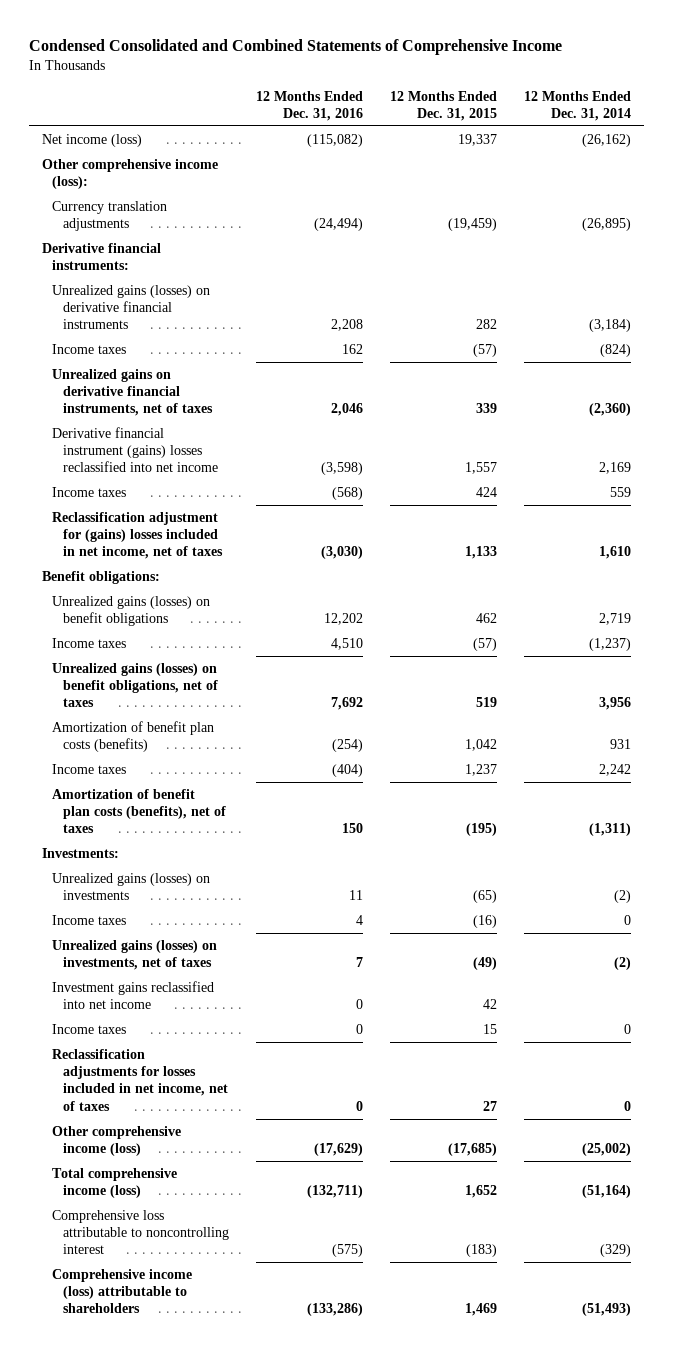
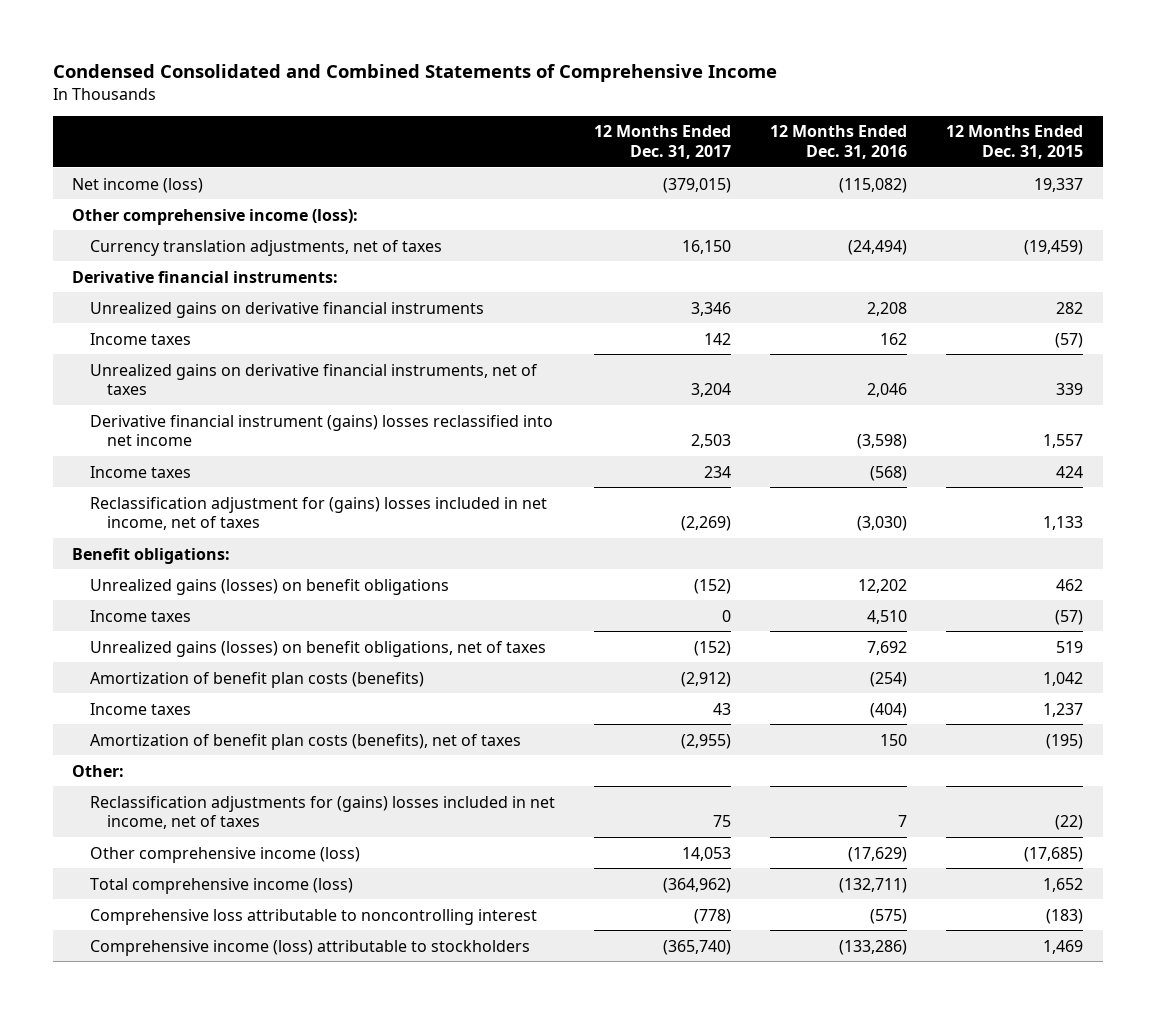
[523,90,631,122] 12 Months Ended Dec. 31, 2014 -> none
none -> [593,125,731,159] 12 Months Ended Dec. 31, 2017
[52,200,168,232] Currency translation adjustments -> [89,239,442,256] Currency translation adjustments, net of taxes
[52,284,211,330] Unrealized gains (losses) on derivative financial instruments -> [89,301,484,318] Unrealized gains on derivative financial instruments
[52,872,211,901] Unrealized gains (losses) on investments -> none
[52,914,127,925] Income taxes -> none
[52,939,218,971] Unrealized gains (losses) on investments, net of taxes -> none
[52,980,215,1010] Investment gains reclassified into net income -> none
[52,1023,127,1034] Income taxes -> none
[42,847,120,858] Investments: -> [72,764,125,777] Other:
[52,1048,228,1111] Reclassification adjustments for losses included in net income, net of taxes -> [89,795,555,829] Reclassification adjustments for (gains) losses included in net income, net of taxes
[355,1100,363,1111] 0 -> [898,814,908,827] 7
[482,1100,497,1111] 27 -> [1055,814,1084,830] (22)
[52,1268,193,1314] Comprehensive income (loss) attributable to shareholders -> [89,939,530,956] Comprehensive income (loss) attributable to stockholders

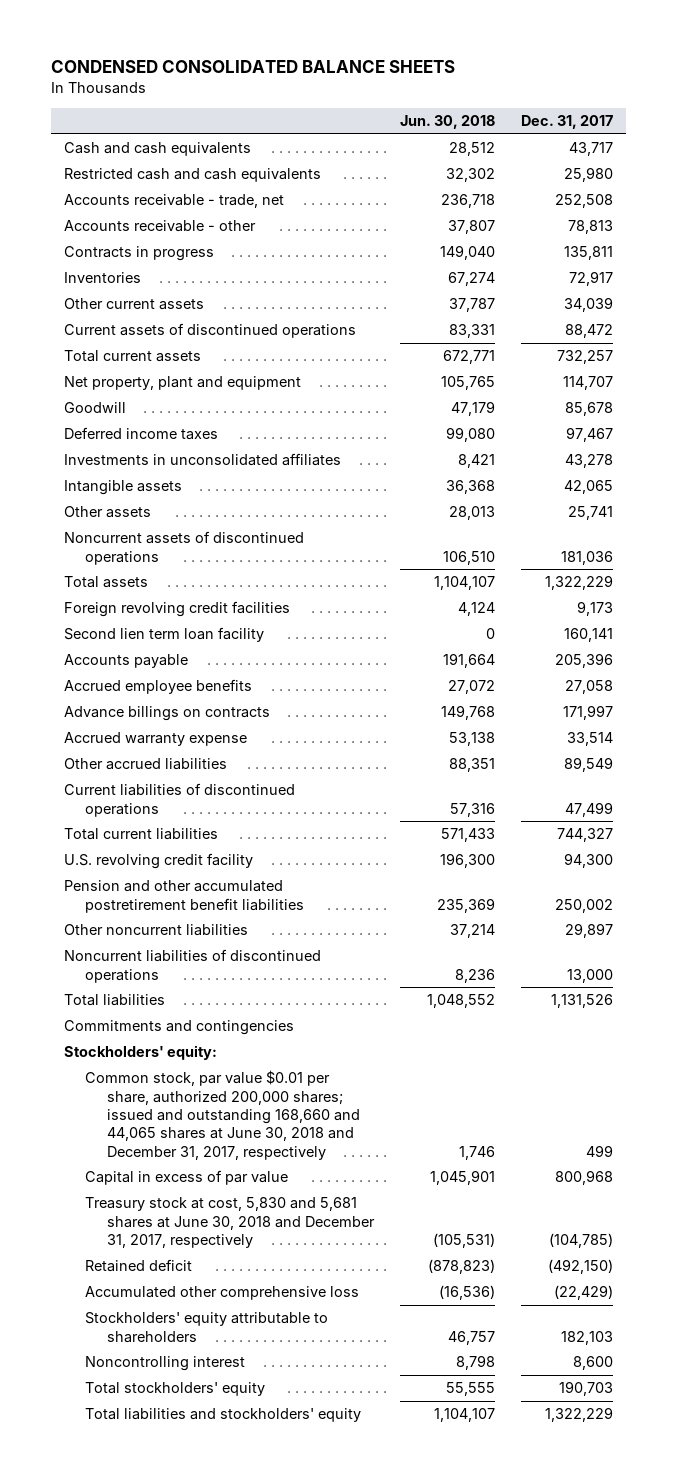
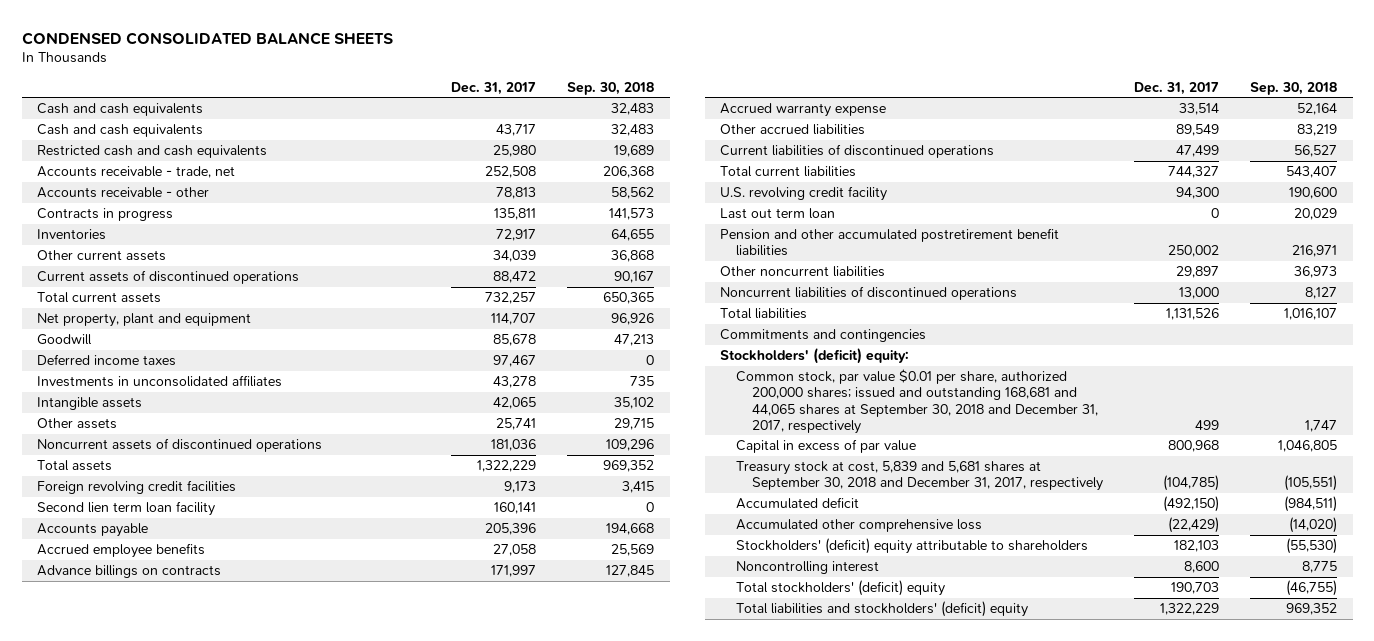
[400,115,496,130] Jun. 30, 2018 -> none
none -> [567,81,655,95] Sep. 30, 2018
none -> [37,103,204,117] Cash and cash equivalents
none -> [720,208,836,220] Last out term loan
[63,1045,217,1061] Stockholders' equity: -> [720,348,910,365] Stockholders' (deficit) equity:
[85,1070,361,1160] Common stock, par value $0.01 per share, authorized 200,000 shares; issued and outstanding 168,660 and 44,065 shares at June 30, 2018 and December 31, 2017, respectively -> [735,369,1098,434] Common stock, par value $0.01 per share, authorized 200,000 shares; issued and outstanding 168,681 and 44,065 shares at September 30, 2018 and December 31, 2017, respectively
[85,1197,376,1249] Treasury stock at cost, 5,830 and 5,681 shares at June 30, 2018 and December 31, 2017, respectively -> [735,461,1103,492] Treasury stock at cost, 5,839 and 5,681 shares at September 30, 2018 and December 31, 2017, respectively
[85,1259,193,1273] Retained deficit -> [735,497,859,510] Accumulated deficit
[85,1312,329,1343] Stockholders' equity attributable to shareholders -> [735,538,1088,555] Stockholders' (deficit) equity attributable to shareholders
[85,1382,266,1397] Total stockholders' equity -> [735,580,945,597] Total stockholders' (deficit) equity
[85,1408,362,1423] Total liabilities and stockholders' equity -> [735,601,1028,618] Total liabilities and stockholders' (deficit) equity

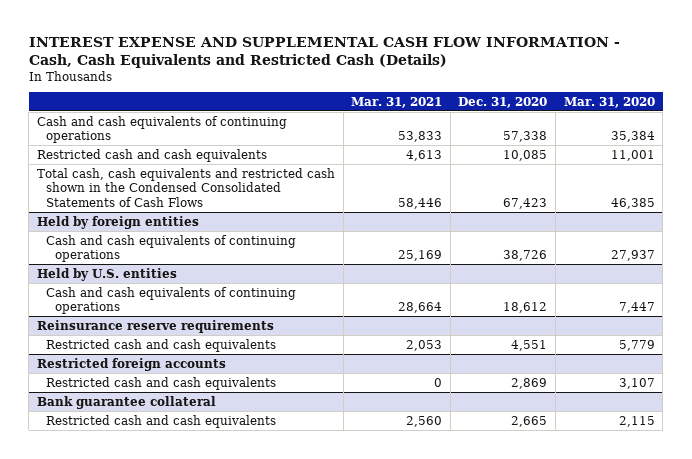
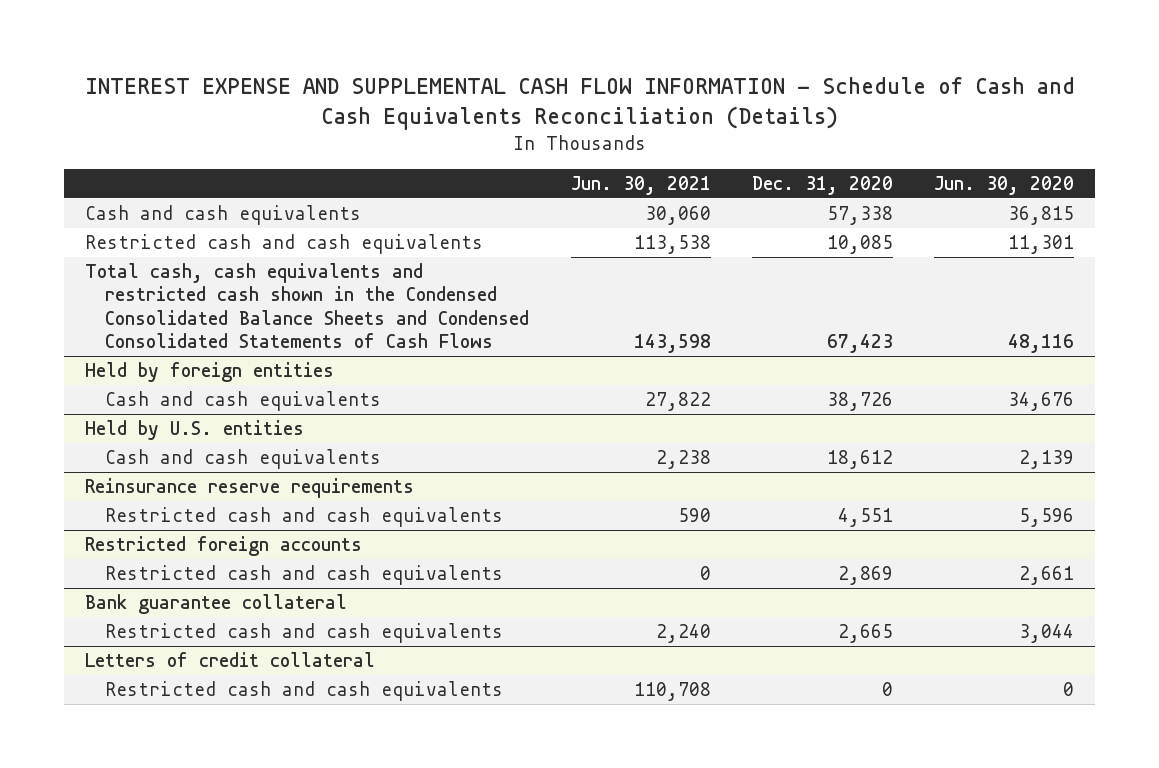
[28,36,620,68] INTEREST EXPENSE AND SUPPLEMENTAL CASH FLOW INFORMATION - Cash, Cash Equivalents and Restricted Cash (Details) -> [84,76,1075,130] INTEREST EXPENSE AND SUPPLEMENTAL CASH FLOW INFORMATION - Schedule of Cash and Cash Equivalents Reconciliation (Details)
[351,96,443,108] Mar. 31, 2021 -> none
[563,96,655,108] Mar. 31, 2020 -> none
none -> [570,176,711,196] Jun. 30, 2021
none -> [934,176,1075,196] Jun. 30, 2020
[36,115,287,144] Cash and cash equivalents of continuing operations -> [84,205,361,226] Cash and cash equivalents
[36,167,335,207] Total cash, cash equivalents and restricted cash shown in the Condensed Consolidated Statements of Cash Flows -> [84,263,530,349] Total cash, cash equivalents and restricted cash shown in the Condensed Consolidated Balance Sheets and Condensed Consolidated Statements of Cash Flows
[45,234,296,263] Cash and cash equivalents of continuing operations -> [105,391,382,412] Cash and cash equivalents
[45,286,296,315] Cash and cash equivalents of continuing operations -> [105,449,382,470] Cash and cash equivalents
none -> [84,652,375,668] Letters of credit collateral
none -> [105,681,504,702] Restricted cash and cash equivalents

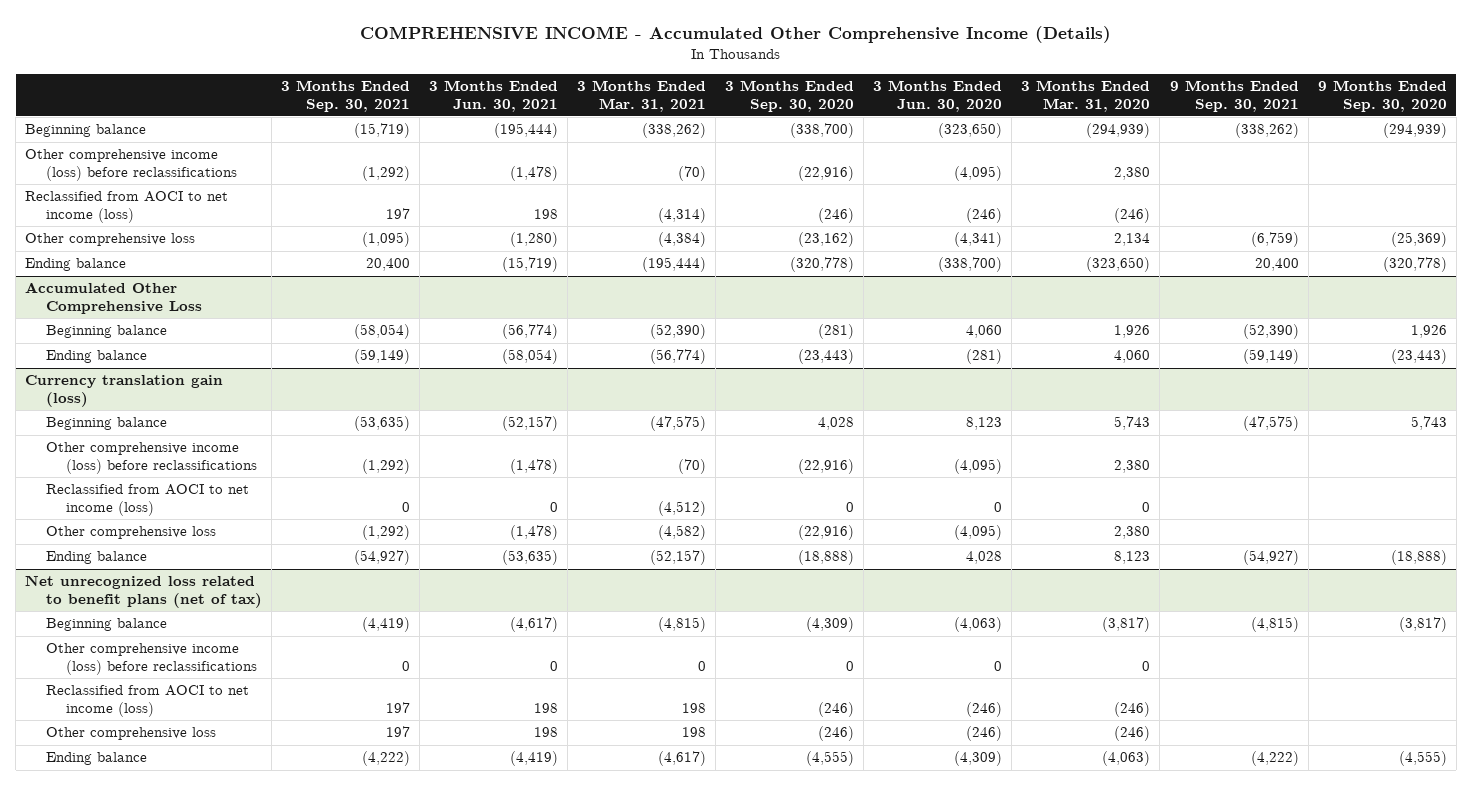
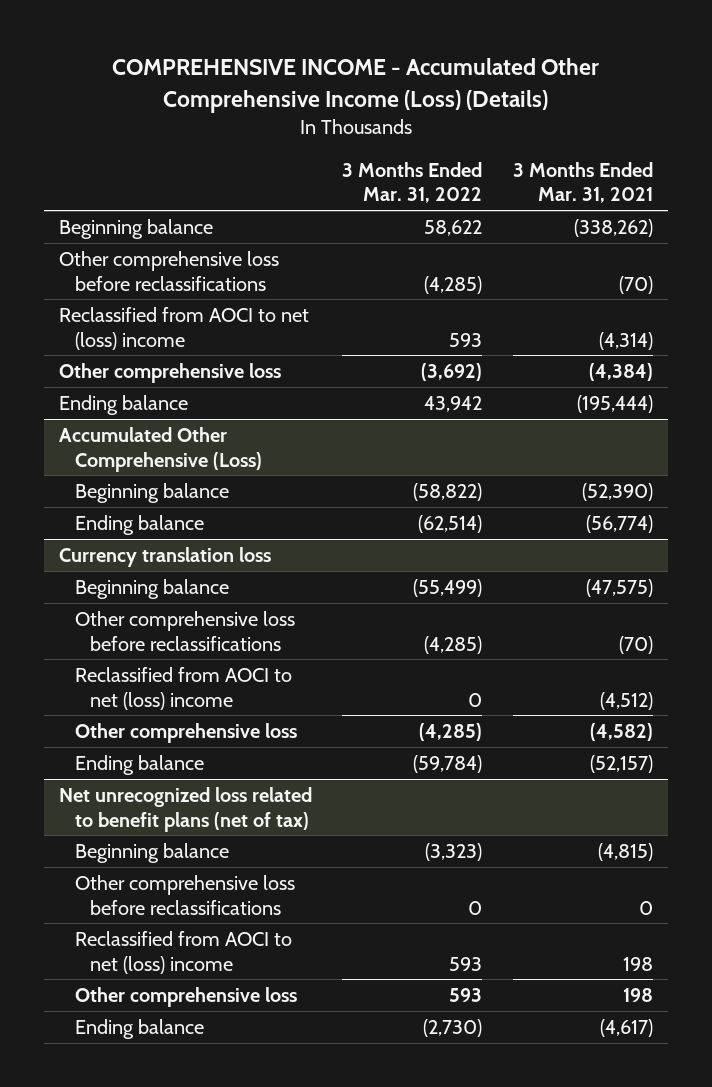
[359,25,1111,43] COMPREHENSIVE INCOME - Accumulated Other Comprehensive Income (Details) -> [111,58,599,113] COMPREHENSIVE INCOME - Accumulated Other Comprehensive Income (Loss) (Details)
[280,79,410,112] 3 Months Ended Sep. 30, 2021 -> none
[428,79,558,112] 3 Months Ended Jun. 30, 2021 -> none
[725,79,855,112] 3 Months Ended Sep. 30, 2020 -> none
[873,79,1003,112] 3 Months Ended Jun. 30, 2020 -> none
[1021,79,1151,112] 3 Months Ended Mar. 31, 2020 -> none
[1169,79,1299,112] 9 Months Ended Sep. 30, 2021 -> none
[1317,79,1447,112] 9 Months Ended Sep. 30, 2020 -> none
none -> [342,161,483,204] 3 Months Ended Mar. 31, 2022
[25,149,237,181] Other comprehensive income (loss) before reclassifications -> [59,250,280,291] Other comprehensive loss before reclassifications
[25,191,229,223] Reclassified from AOCI to net income (loss) -> [59,306,310,350] Reclassified from AOCI to net (loss) income
[25,282,202,314] Accumulated Other Comprehensive Loss -> [59,426,262,472] Accumulated Other Comprehensive (Loss)
[25,375,224,407] Currency translation gain (loss) -> [59,546,272,567] Currency translation loss
[45,442,258,474] Other comprehensive income (loss) before reclassifications -> [74,610,295,651] Other comprehensive loss before reclassifications
[45,484,249,516] Reclassified from AOCI to net income (loss) -> [74,666,292,710] Reclassified from AOCI to net (loss) income
[45,643,258,675] Other comprehensive income (loss) before reclassifications -> [74,874,295,915] Other comprehensive loss before reclassifications
[45,685,249,717] Reclassified from AOCI to net income (loss) -> [74,930,292,974] Reclassified from AOCI to net (loss) income

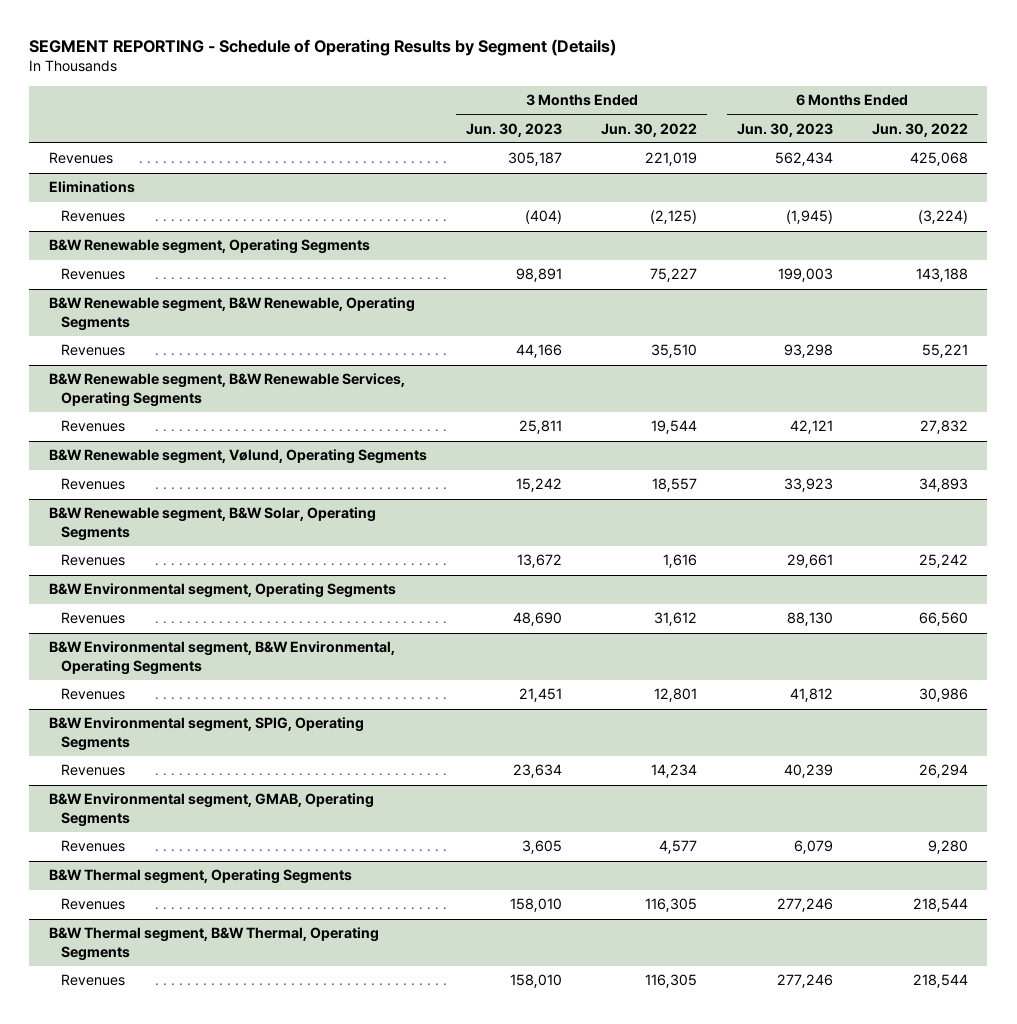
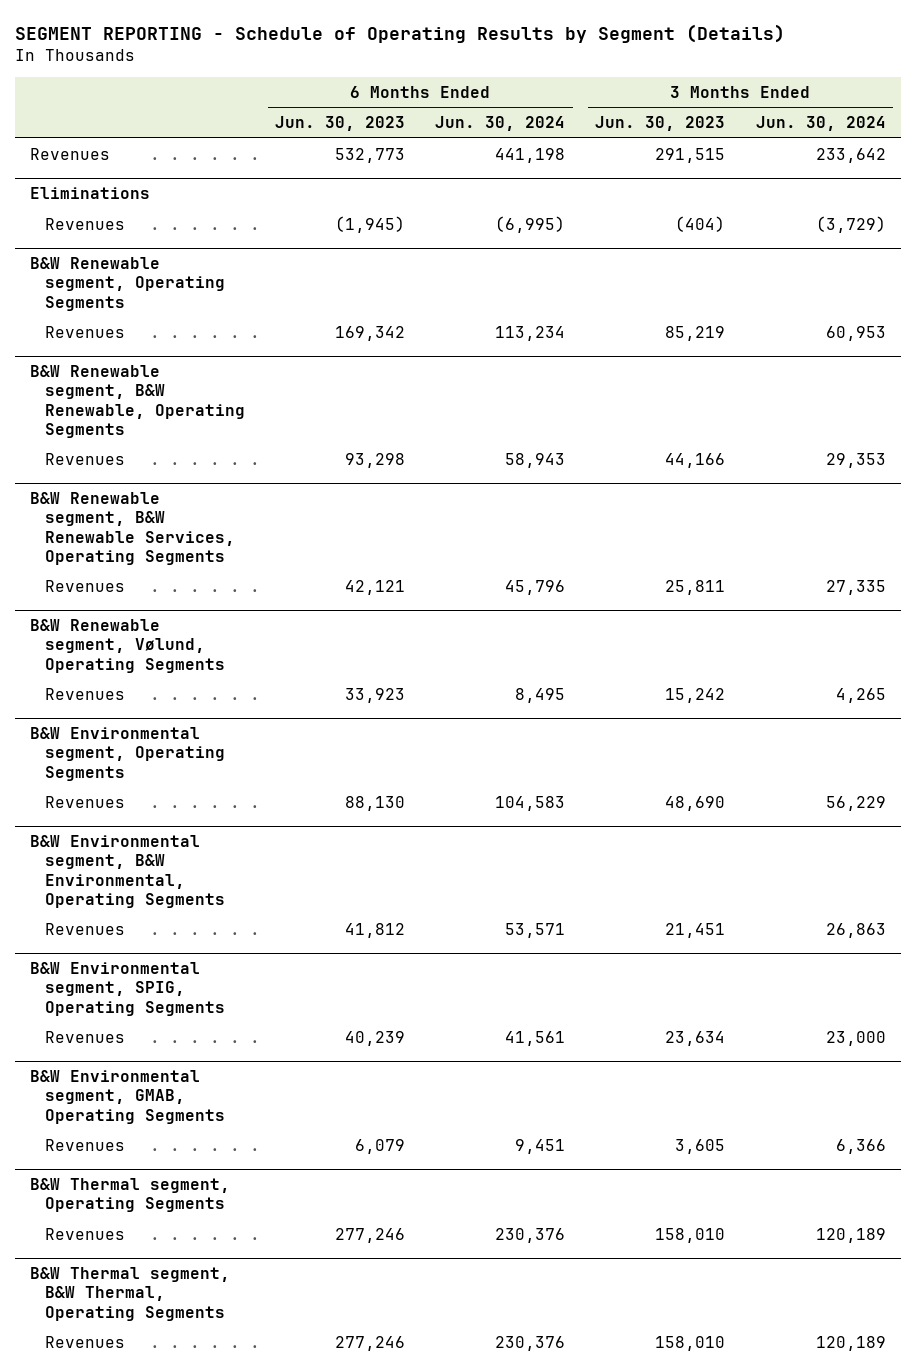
[601,122,698,137] Jun. 30, 2022 -> none
[871,122,968,137] Jun. 30, 2022 -> none
none -> [435,116,566,132] Jun. 30, 2024
none -> [755,116,886,132] Jun. 30, 2024
[508,152,563,167] 305,187 -> [655,147,726,163] 291,515
[774,152,833,167] 562,434 -> [335,147,406,163] 532,773
[516,268,563,283] 98,891 -> [665,325,726,341] 85,219
[777,268,833,283] 199,003 -> [335,325,406,341] 169,342
[48,507,376,541] B&W Renewable segment, B&W Solar, Operating Segments -> none
[61,554,126,567] Revenues -> none

